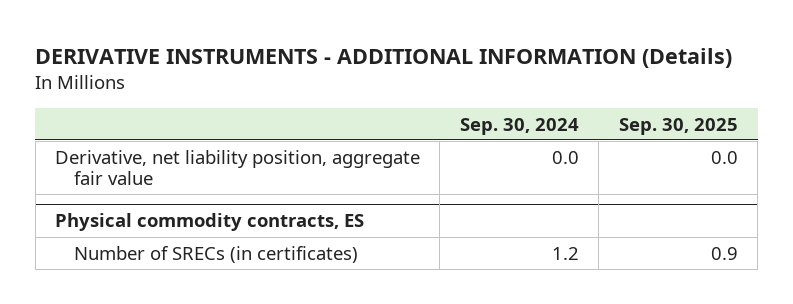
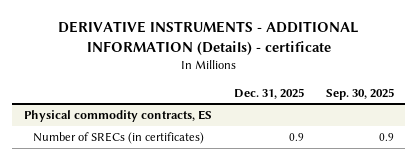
[35,48,733,69] DERIVATIVE INSTRUMENTS - ADDITIONAL INFORMATION (Details) -> [57,21,359,55] DERIVATIVE INSTRUMENTS - ADDITIONAL INFORMATION (Details) - certificate
[459,117,579,135] Sep. 30, 2024 -> none
none -> [233,87,304,99] Dec. 31, 2025
[54,149,420,186] Derivative, net liability position, aggregate fair value -> none

